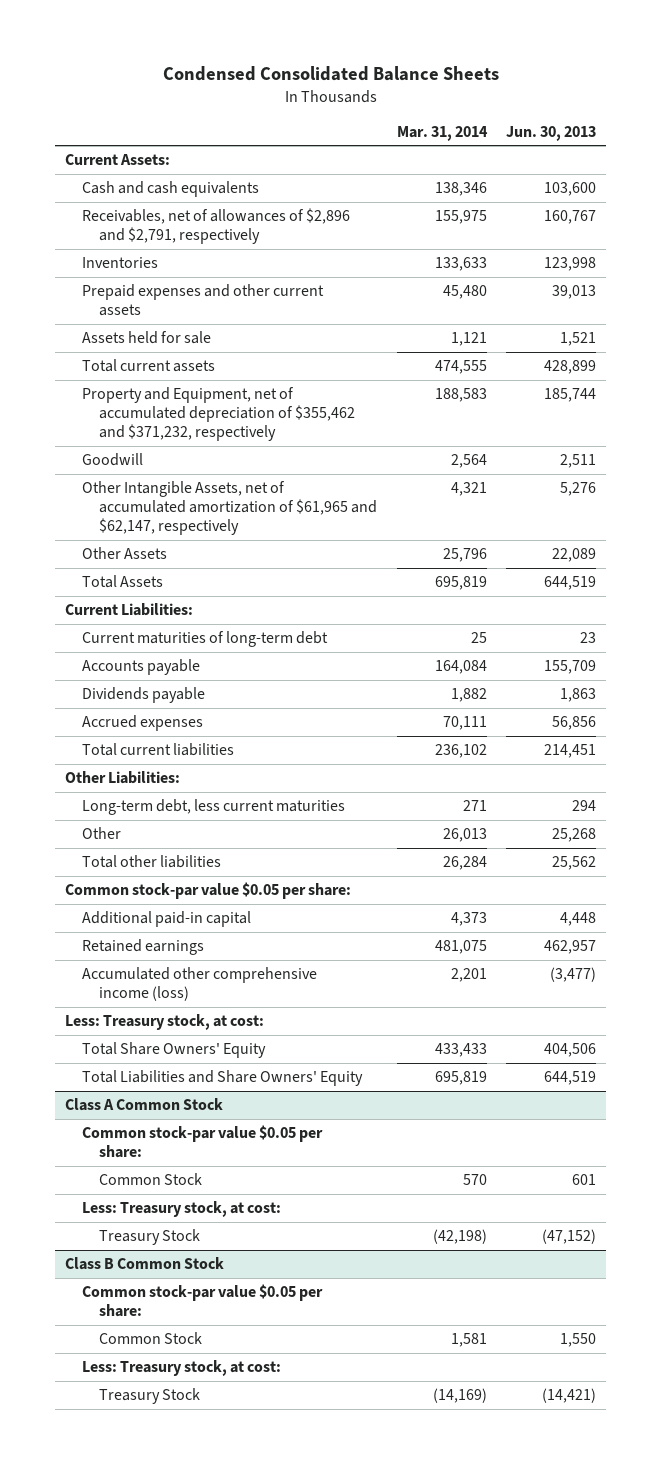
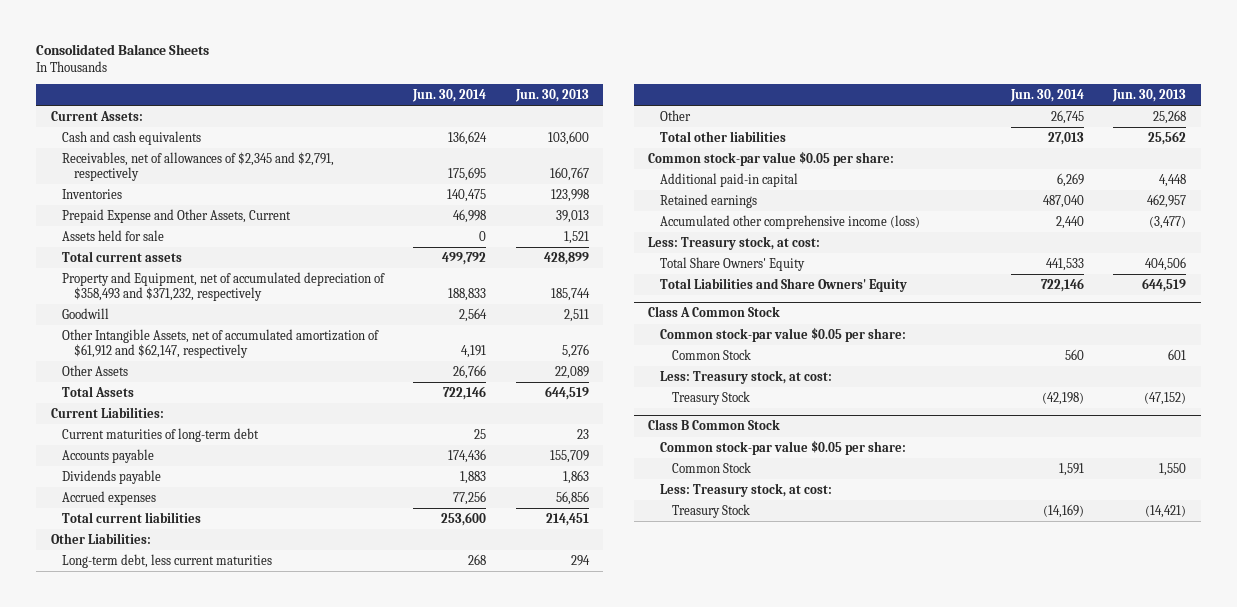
[162,66,499,82] Condensed Consolidated Balance Sheets -> [36,44,210,56] Consolidated Balance Sheets
[396,125,488,141] Mar. 31, 2014 -> none
none -> [412,88,487,102] Jun. 30, 2014
[82,208,351,245] Receivables, net of allowances of $2,896 and $2,791, respectively -> [62,151,335,181] Receivables, net of allowances of $2,345 and $2,791, respectively
[82,284,325,317] Prepaid expenses and other current assets -> [62,208,292,223] Prepaid Expense and Other Assets, Current
[82,387,356,442] Property and Equipment, net of accumulated depreciation of $355,462 and $371,232, respectively -> [62,271,386,301] Property and Equipment, net of accumulated depreciation of $358,493 and $371,232, respectively
[82,481,378,536] Other Intangible Assets, net of accumulated amortization of $61,965 and $62,147, respectively -> [62,328,380,358] Other Intangible Assets, net of accumulated amortization of $61,912 and $62,147, respectively

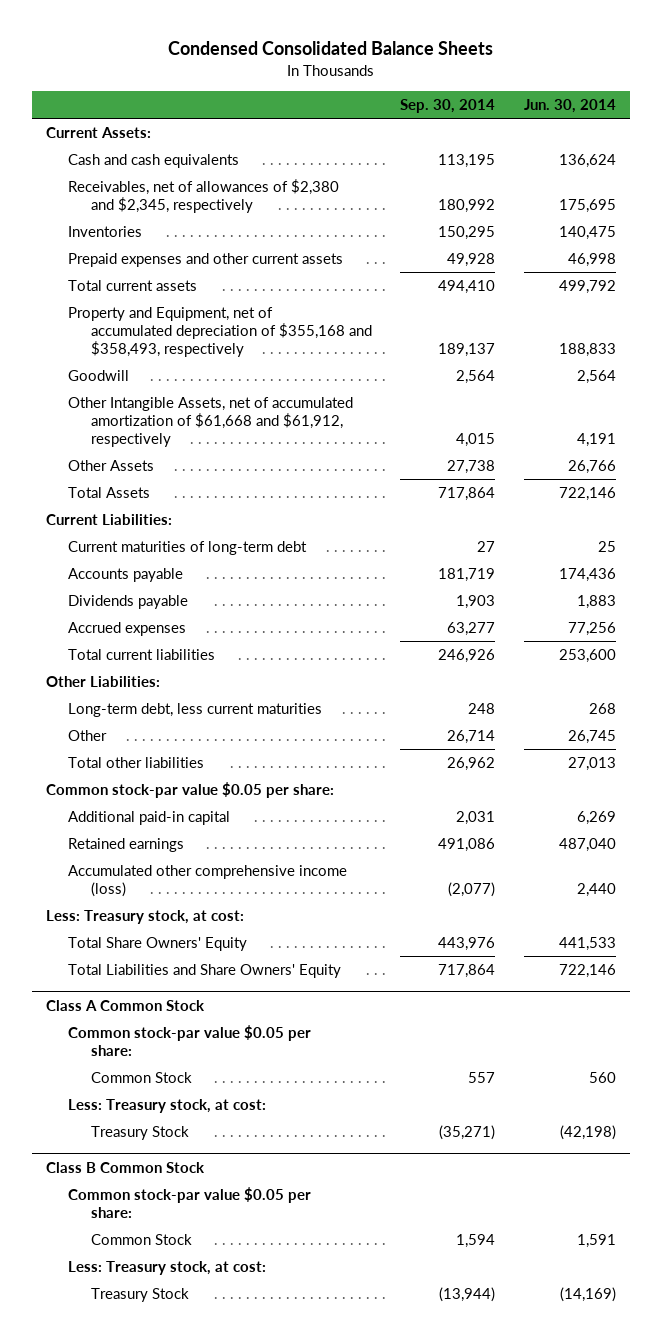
[36,44,210,56] Consolidated Balance Sheets -> [167,41,493,56] Condensed Consolidated Balance Sheets
[514,88,589,102] Jun. 30, 2013 -> none
none -> [400,98,496,113] Sep. 30, 2014
[62,151,335,181] Receivables, net of allowances of $2,345 and $2,791, respectively -> [68,179,340,214] Receivables, net of allowances of $2,380 and $2,345, respectively
[62,229,165,241] Assets held for sale -> none
[62,208,292,223] Prepaid Expense and Other Assets, Current -> [68,253,344,268] Prepaid expenses and other current assets
[62,271,386,301] Property and Equipment, net of accumulated depreciation of $358,493 and $371,232, respectively -> [68,307,372,357] Property and Equipment, net of accumulated depreciation of $355,168 and $358,493, respectively
[62,328,380,358] Other Intangible Assets, net of accumulated amortization of $61,912 and $62,147, respectively -> [68,397,354,447] Other Intangible Assets, net of accumulated amortization of $61,668 and $61,912, respectively

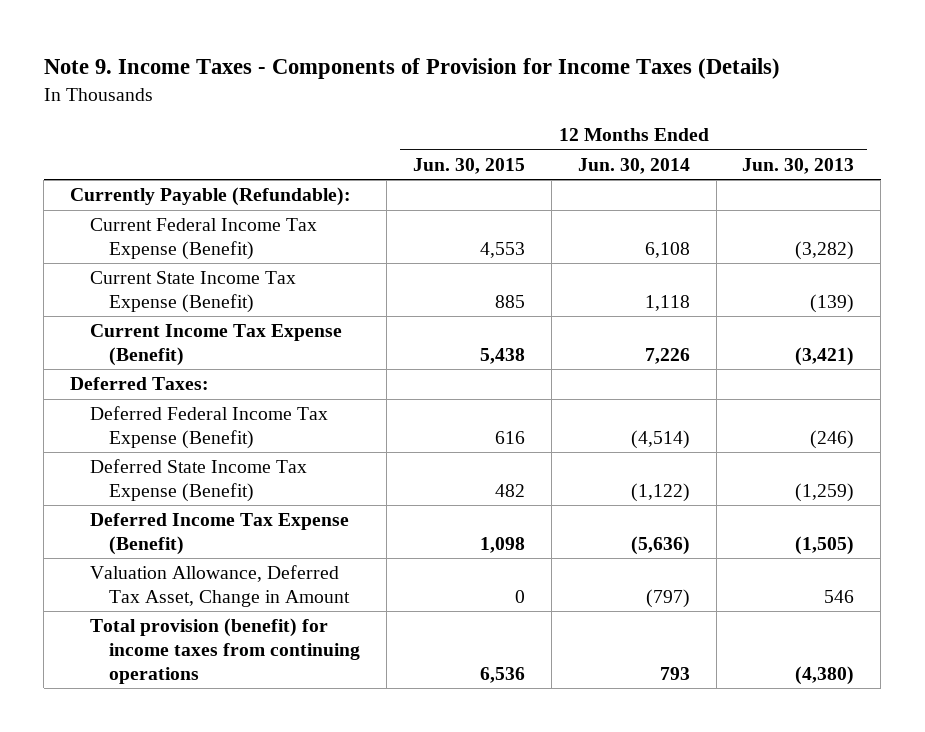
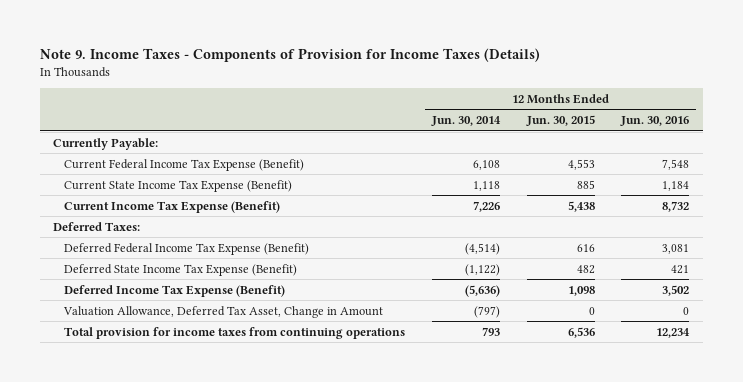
[742,157,855,174] Jun. 30, 2013 -> none
none -> [620,116,690,127] Jun. 30, 2016
[70,187,352,207] Currently Payable (Refundable): -> [53,137,159,150] Currently Payable:
[89,618,361,684] Total provision (benefit) for income taxes from continuing operations -> [63,326,405,339] Total provision for income taxes from continuing operations

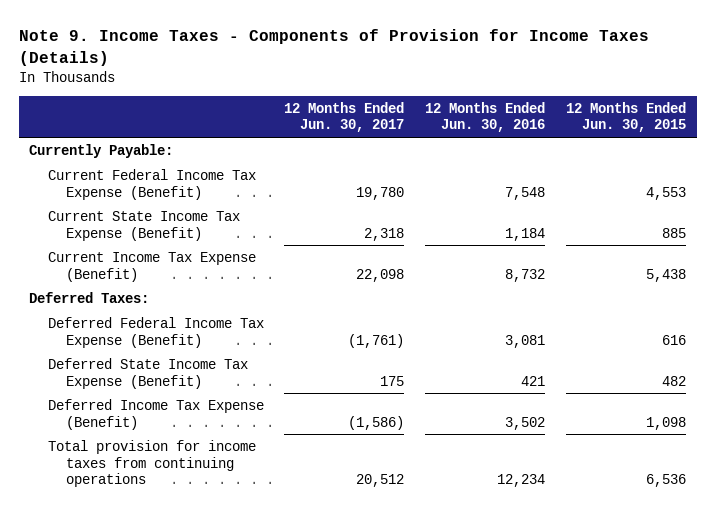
[430,116,501,127] Jun. 30, 2014 -> none
none -> [284,101,405,133] 12 Months Ended Jun. 30, 2017
[62,305,383,318] Valuation Allowance, Deferred Tax Asset, Change in Amount -> none

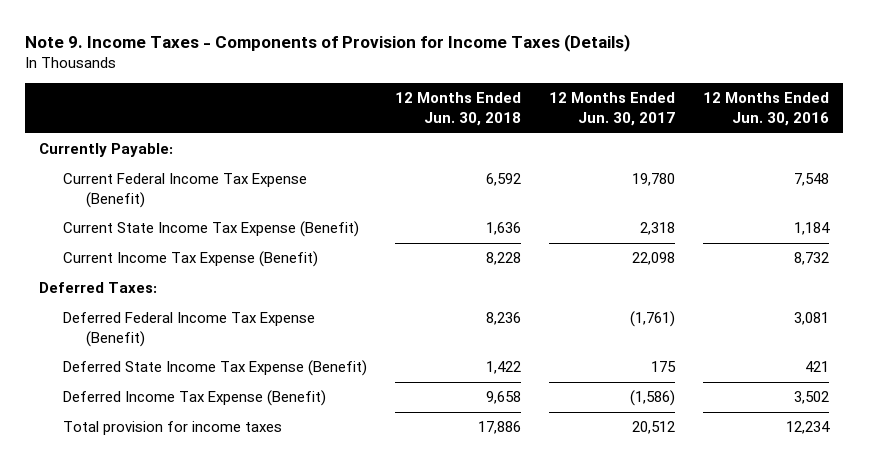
[566,101,687,133] 12 Months Ended Jun. 30, 2015 -> none
none -> [394,92,521,126] 12 Months Ended Jun. 30, 2018
[47,440,256,488] Total provision for income taxes from continuing operations -> [62,421,282,436] Total provision for income taxes

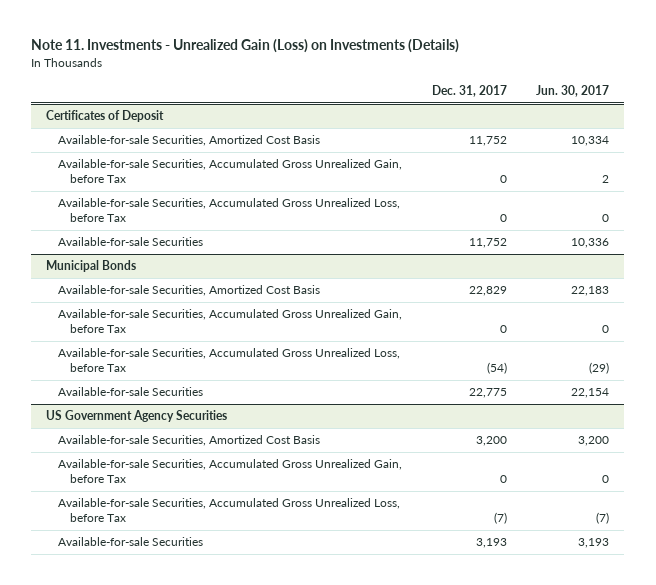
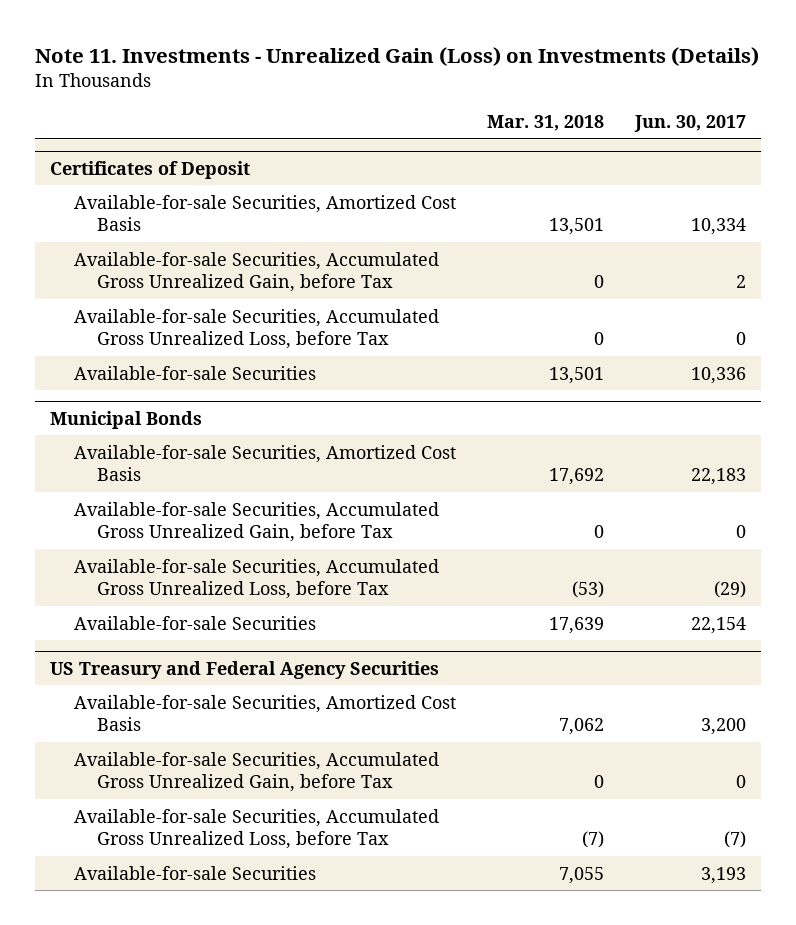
[431,85,507,98] Dec. 31, 2017 -> none
none -> [486,115,604,132] Mar. 31, 2018
[46,410,228,423] US Government Agency Securities -> [50,660,440,679] US Treasury and Federal Agency Securities

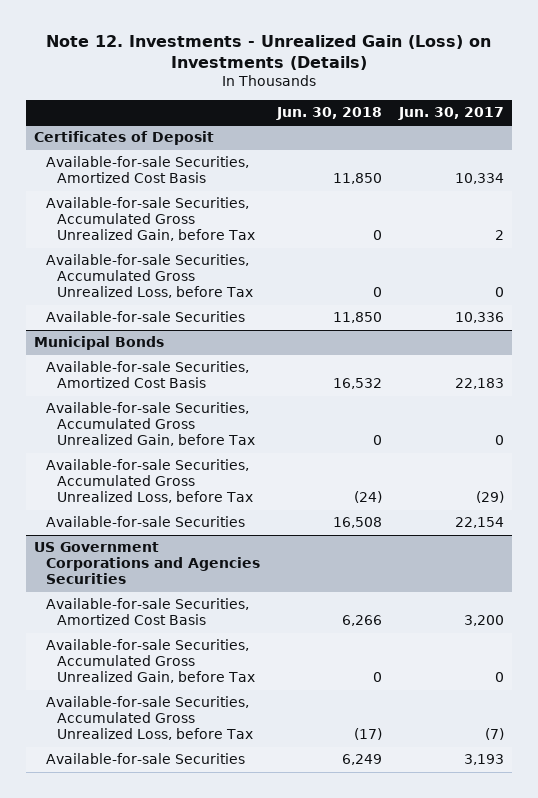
[35,46,760,66] Note 11. Investments - Unrealized Gain (Loss) on Investments (Details) -> [46,34,492,70] Note 12. Investments - Unrealized Gain (Loss) on Investments (Details)
[486,115,604,132] Mar. 31, 2018 -> none
none -> [275,106,382,120] Jun. 30, 2018
[50,660,440,679] US Treasury and Federal Agency Securities -> [34,542,260,585] US Government Corporations and Agencies Securities

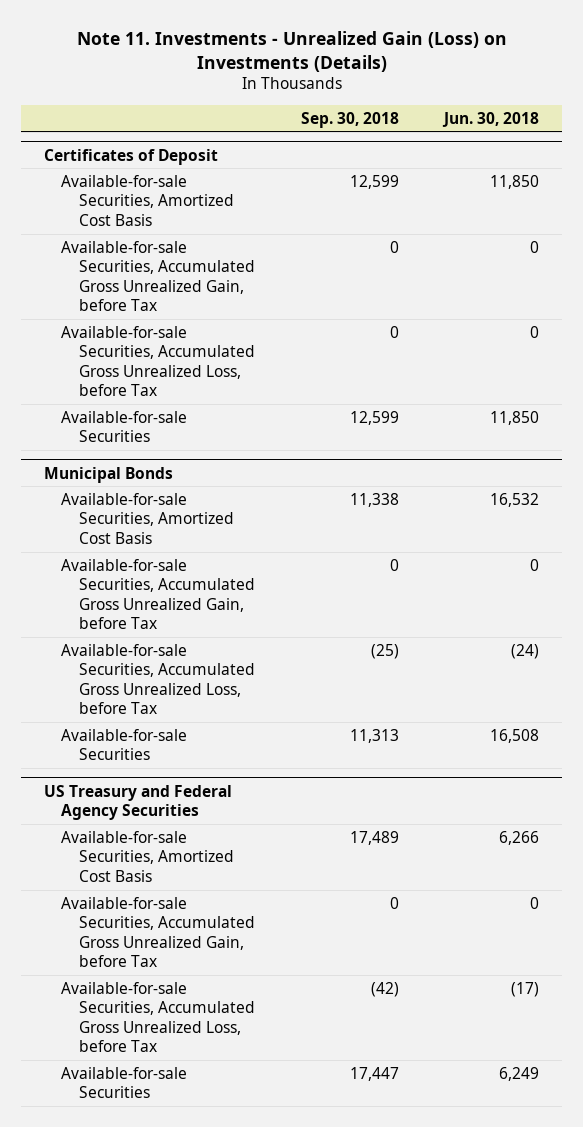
[46,34,492,70] Note 12. Investments - Unrealized Gain (Loss) on Investments (Details) -> [76,30,507,72] Note 11. Investments - Unrealized Gain (Loss) on Investments (Details)
[397,106,504,120] Jun. 30, 2017 -> none
none -> [300,111,399,128] Sep. 30, 2018
[34,542,260,585] US Government Corporations and Agencies Securities -> [43,784,232,821] US Treasury and Federal Agency Securities

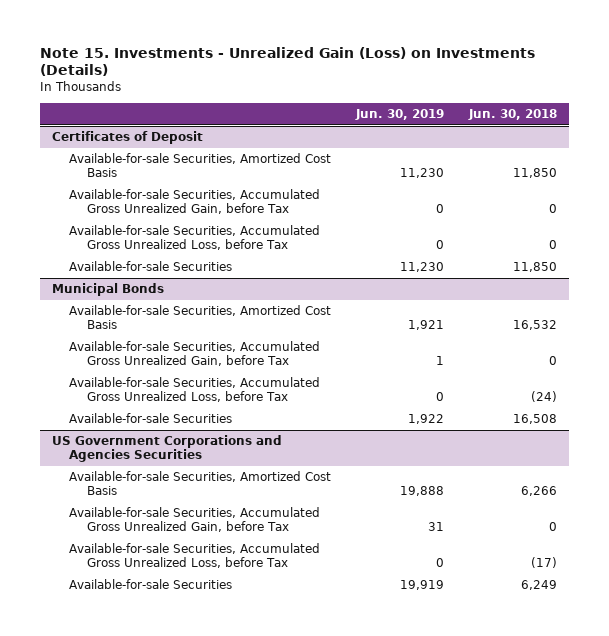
[76,30,507,72] Note 11. Investments - Unrealized Gain (Loss) on Investments (Details) -> [39,46,535,77] Note 15. Investments - Unrealized Gain (Loss) on Investments (Details)
[300,111,399,128] Sep. 30, 2018 -> none
none -> [355,108,445,120] Jun. 30, 2019
[43,784,232,821] US Treasury and Federal Agency Securities -> [52,435,283,462] US Government Corporations and Agencies Securities

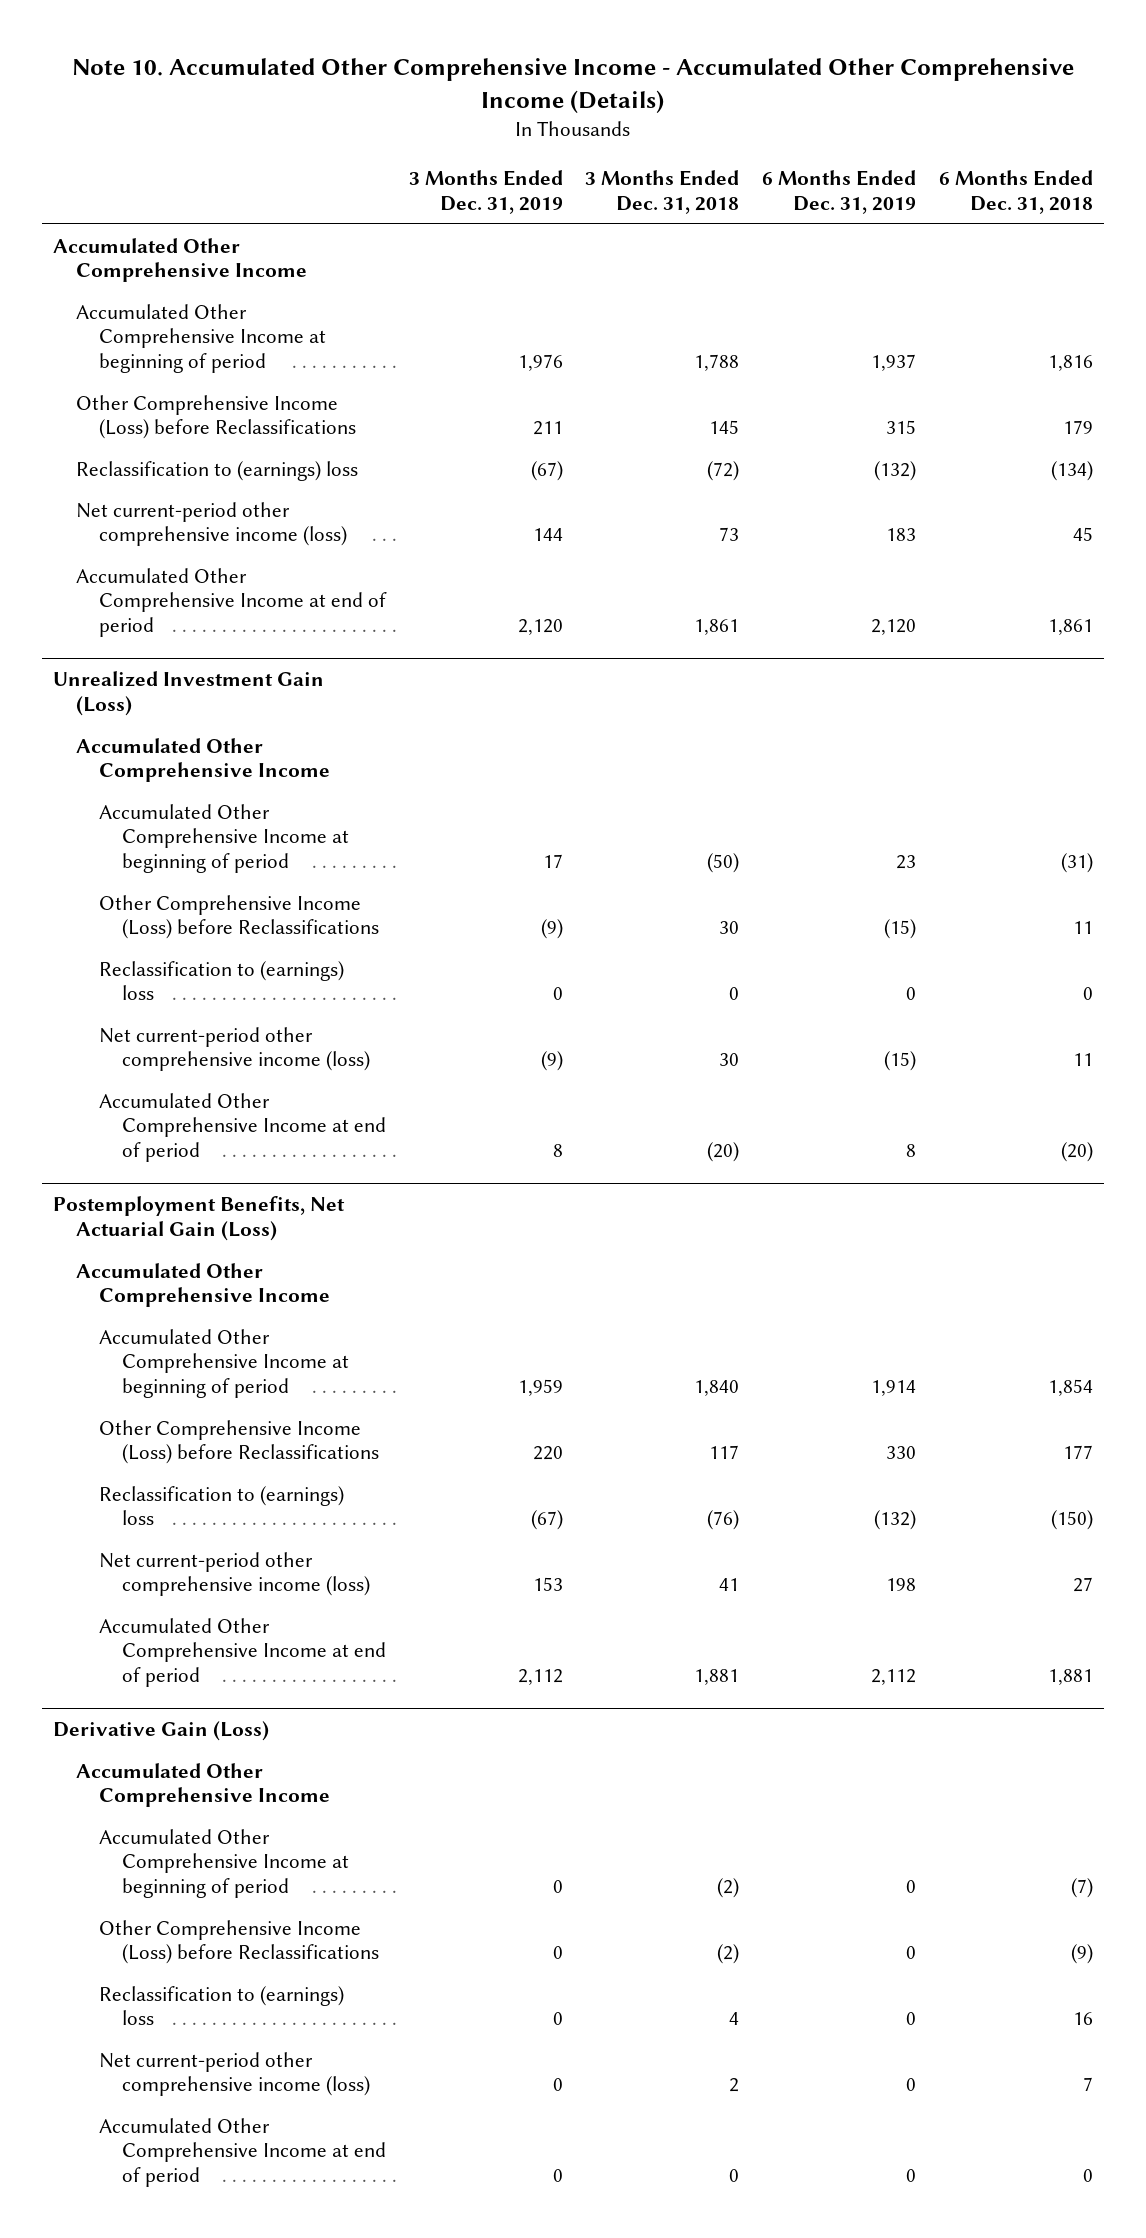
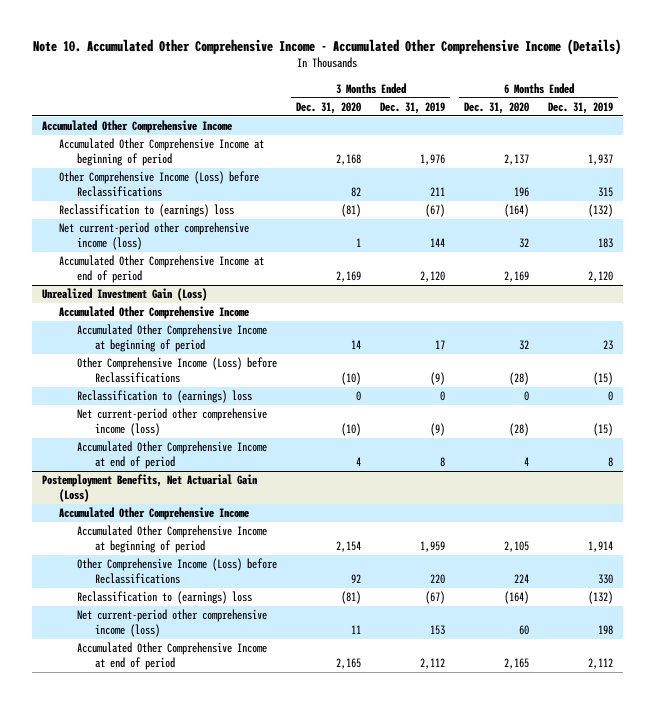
[585,169,740,214] 3 Months Ended Dec. 31, 2018 -> none
[938,169,1093,214] 6 Months Ended Dec. 31, 2018 -> none
none -> [295,101,361,114] Dec. 31, 2020
none -> [464,101,530,114] Dec. 31, 2020
[53,1720,270,1741] Derivative Gain (Loss) -> none
[76,1762,330,1808] Accumulated Other Comprehensive Income -> none
[98,1828,349,1899] Accumulated Other Comprehensive Income at beginning of period -> none
[98,1919,379,1965] Other Comprehensive Income (Loss) before Reclassifications -> none
[98,1985,344,2026] Reclassification to (earnings) loss -> none
[98,2051,370,2097] Net current-period other comprehensive income (loss) -> none
[98,2117,386,2188] Accumulated Other Comprehensive Income at end of period -> none

